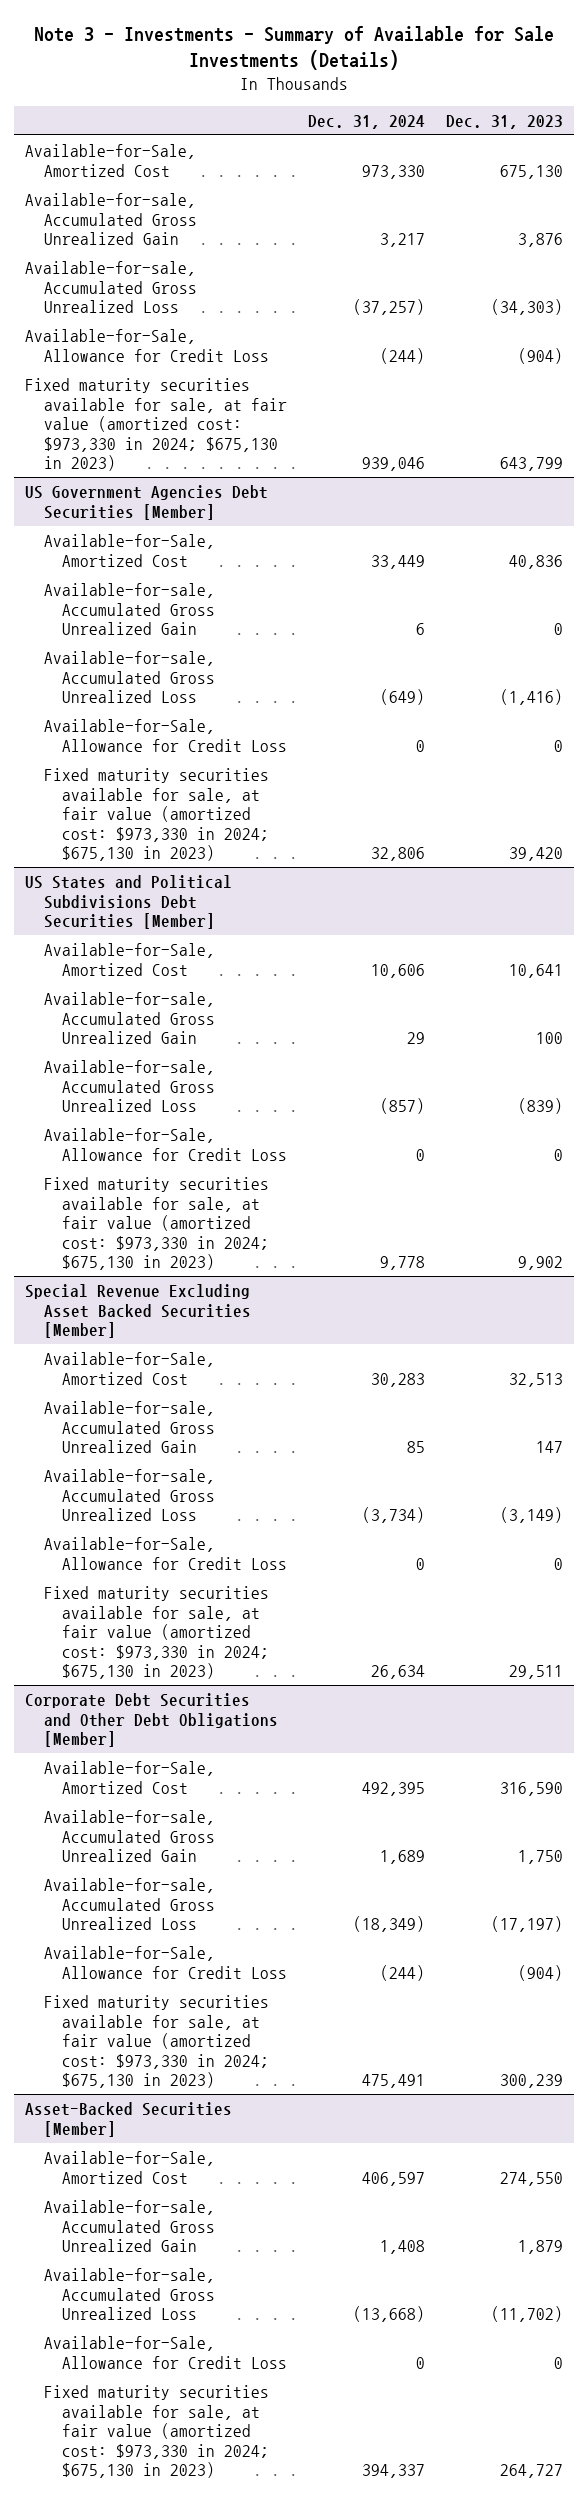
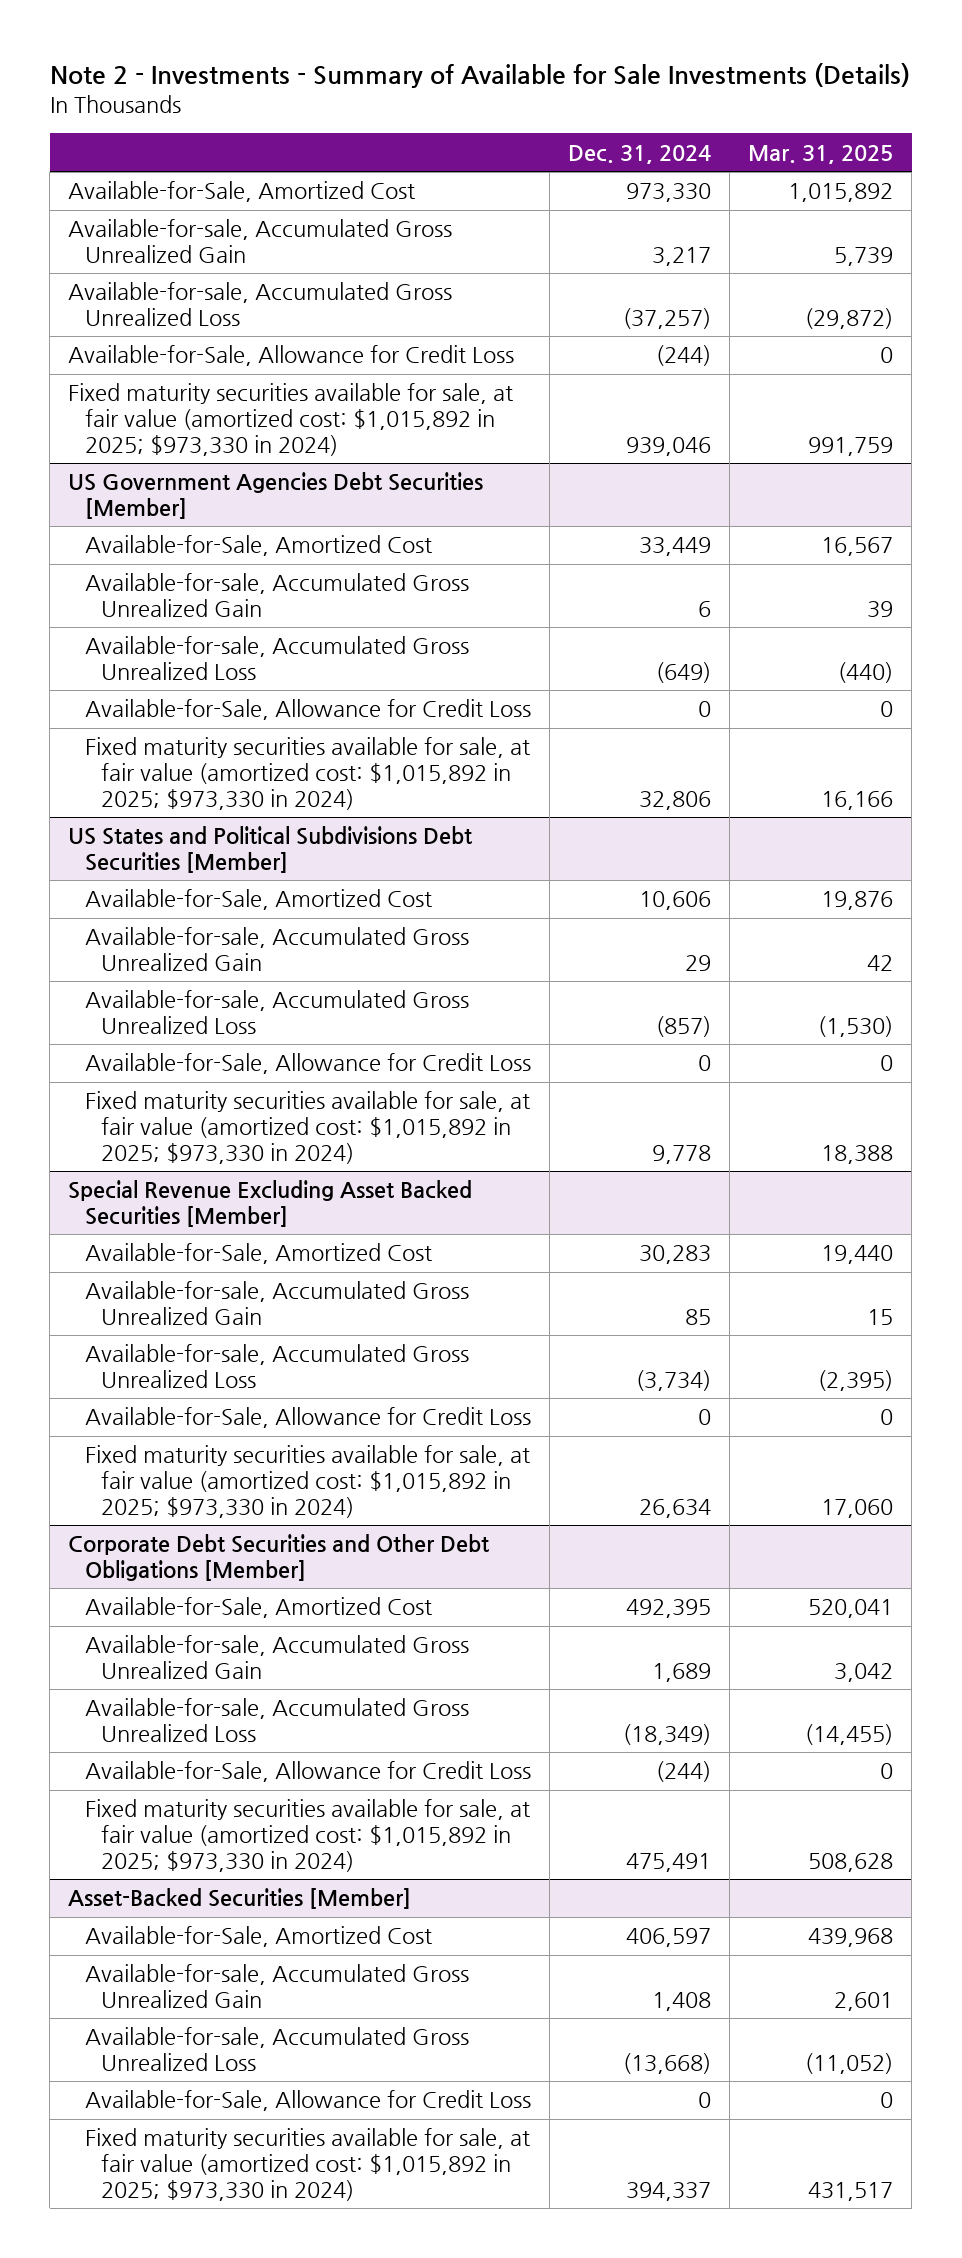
[34,26,555,71] Note 3 - Investments - Summary of Available for Sale Investments (Details) -> [49,63,910,89] Note 2 - Investments - Summary of Available for Sale Investments (Details)
[446,114,564,129] Dec. 31, 2023 -> none
none -> [748,144,894,164] Mar. 31, 2025
[24,378,287,472] Fixed maturity securities available for sale, at fair value (amortized cost: $973,330 in 2024; $675,130 in 2023) -> [68,383,514,456] Fixed maturity securities available for sale, at fair value (amortized cost: $1,015,892 in 2025; $973,330 in 2024)
[43,768,270,862] Fixed maturity securities available for sale, at fair value (amortized cost: $973,330 in 2024; $675,130 in 2023) -> [84,737,530,810] Fixed maturity securities available for sale, at fair value (amortized cost: $1,015,892 in 2025; $973,330 in 2024)
[43,1177,270,1271] Fixed maturity securities available for sale, at fair value (amortized cost: $973,330 in 2024; $675,130 in 2023) -> [84,1091,530,1164] Fixed maturity securities available for sale, at fair value (amortized cost: $1,015,892 in 2025; $973,330 in 2024)
[43,1586,270,1680] Fixed maturity securities available for sale, at fair value (amortized cost: $973,330 in 2024; $675,130 in 2023) -> [84,1445,530,1518] Fixed maturity securities available for sale, at fair value (amortized cost: $1,015,892 in 2025; $973,330 in 2024)
[43,1995,270,2089] Fixed maturity securities available for sale, at fair value (amortized cost: $973,330 in 2024; $675,130 in 2023) -> [84,1799,530,1872] Fixed maturity securities available for sale, at fair value (amortized cost: $1,015,892 in 2025; $973,330 in 2024)
[43,2385,270,2479] Fixed maturity securities available for sale, at fair value (amortized cost: $973,330 in 2024; $675,130 in 2023) -> [84,2128,530,2201] Fixed maturity securities available for sale, at fair value (amortized cost: $1,015,892 in 2025; $973,330 in 2024)

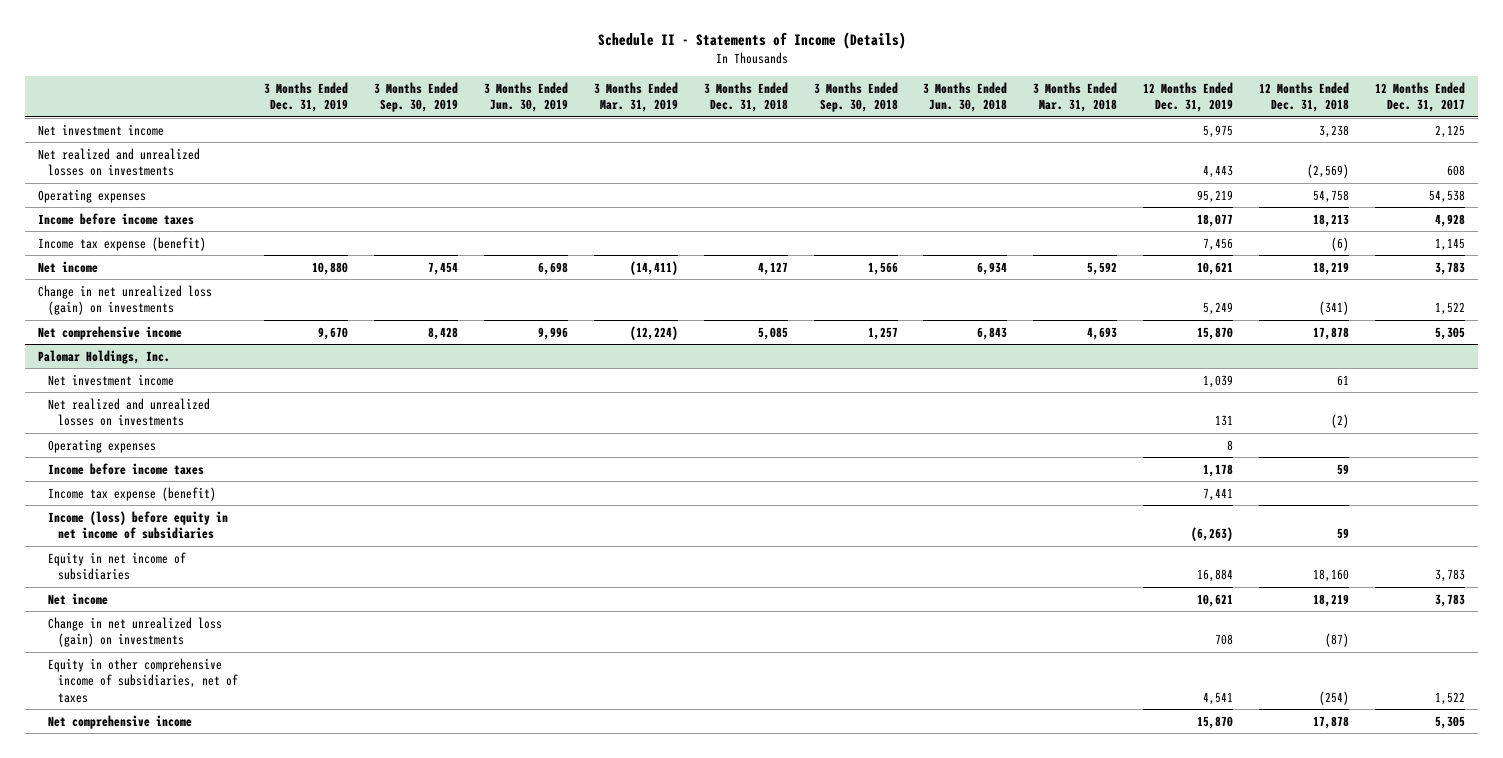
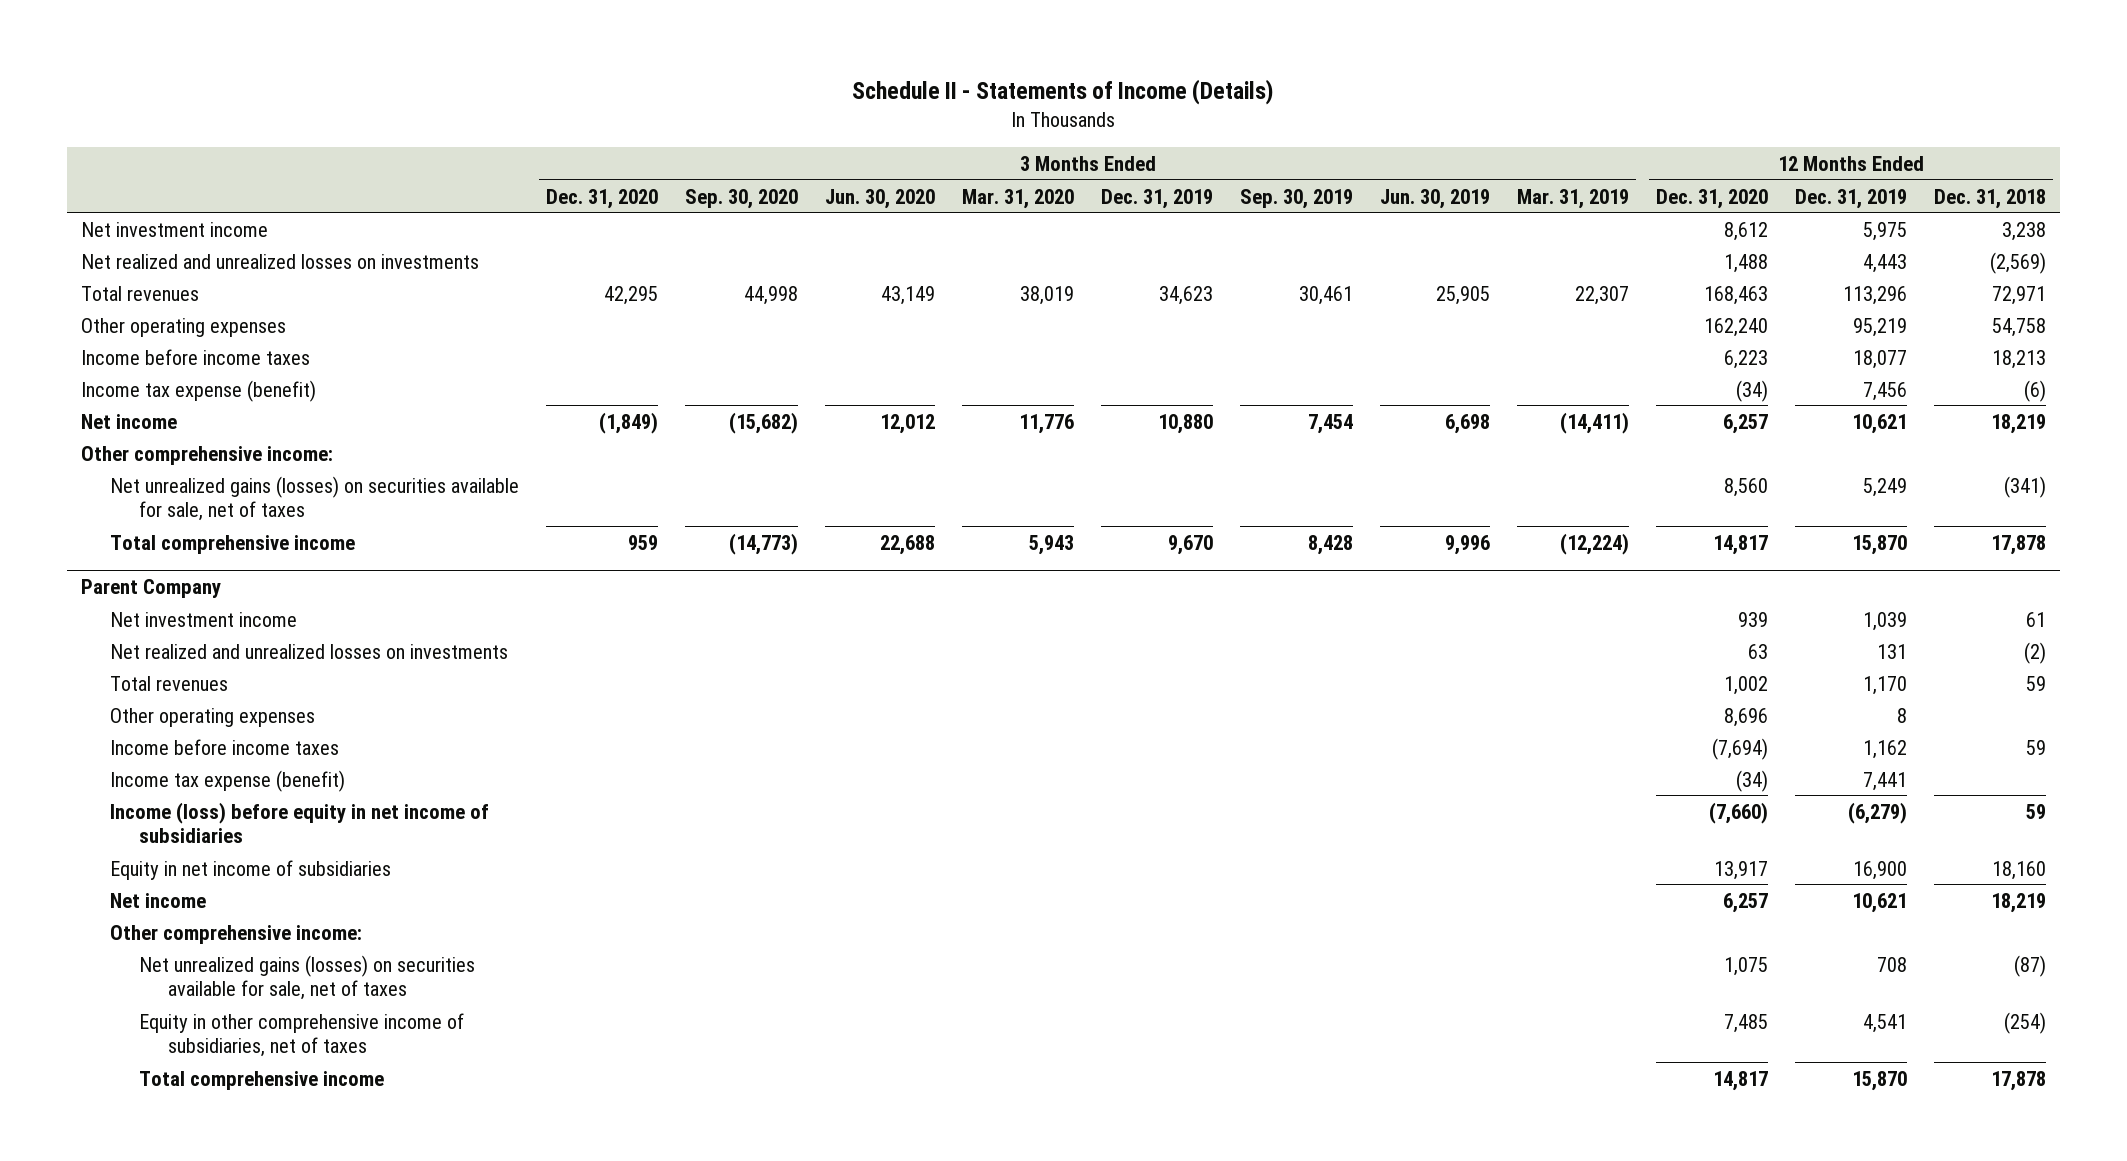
[703,81,788,113] 3 Months Ended Dec. 31, 2018 -> none
[813,81,898,113] 3 Months Ended Sep. 30, 2018 -> none
[923,81,1008,113] 3 Months Ended Jun. 30, 2018 -> none
[1033,81,1118,113] 3 Months Ended Mar. 31, 2018 -> none
[1375,81,1466,113] 12 Months Ended Dec. 31, 2017 -> none
none -> [545,188,658,209] Dec. 31, 2020
none -> [685,188,799,209] Sep. 30, 2020
none -> [825,188,936,209] Jun. 30, 2020
none -> [962,188,1075,209] Mar. 31, 2020
none -> [1656,188,1769,209] Dec. 31, 2020
none -> [80,285,199,301] Total revenues
[38,188,147,203] Operating expenses -> [80,317,286,337] Other operating expenses
none -> [80,445,333,465] Other comprehensive income:
[38,284,213,316] Change in net unrealized loss (gain) on investments -> [109,475,519,521] Net unrealized gains (losses) on securities available for sale, net of taxes
[38,325,183,340] Net comprehensive income -> [109,534,355,554] Total comprehensive income
[38,349,171,364] Palomar Holdings, Inc. -> [80,578,221,598] Parent Company
none -> [109,675,228,691] Total revenues
[48,438,157,453] Operating expenses -> [109,707,315,727] Other operating expenses
[1203,463,1234,477] 1,178 -> [1863,739,1908,759] 1,162
[1191,527,1234,542] (6,263) -> [1848,801,1908,824] (6,279)
[1197,569,1234,583] 16,884 -> [1853,860,1908,880] 16,900
none -> [109,924,362,944] Other comprehensive income:
[48,616,223,648] Change in net unrealized loss (gain) on investments -> [139,954,476,1000] Net unrealized gains (losses) on securities available for sale, net of taxes
[48,714,193,729] Net comprehensive income -> [139,1070,385,1090] Total comprehensive income

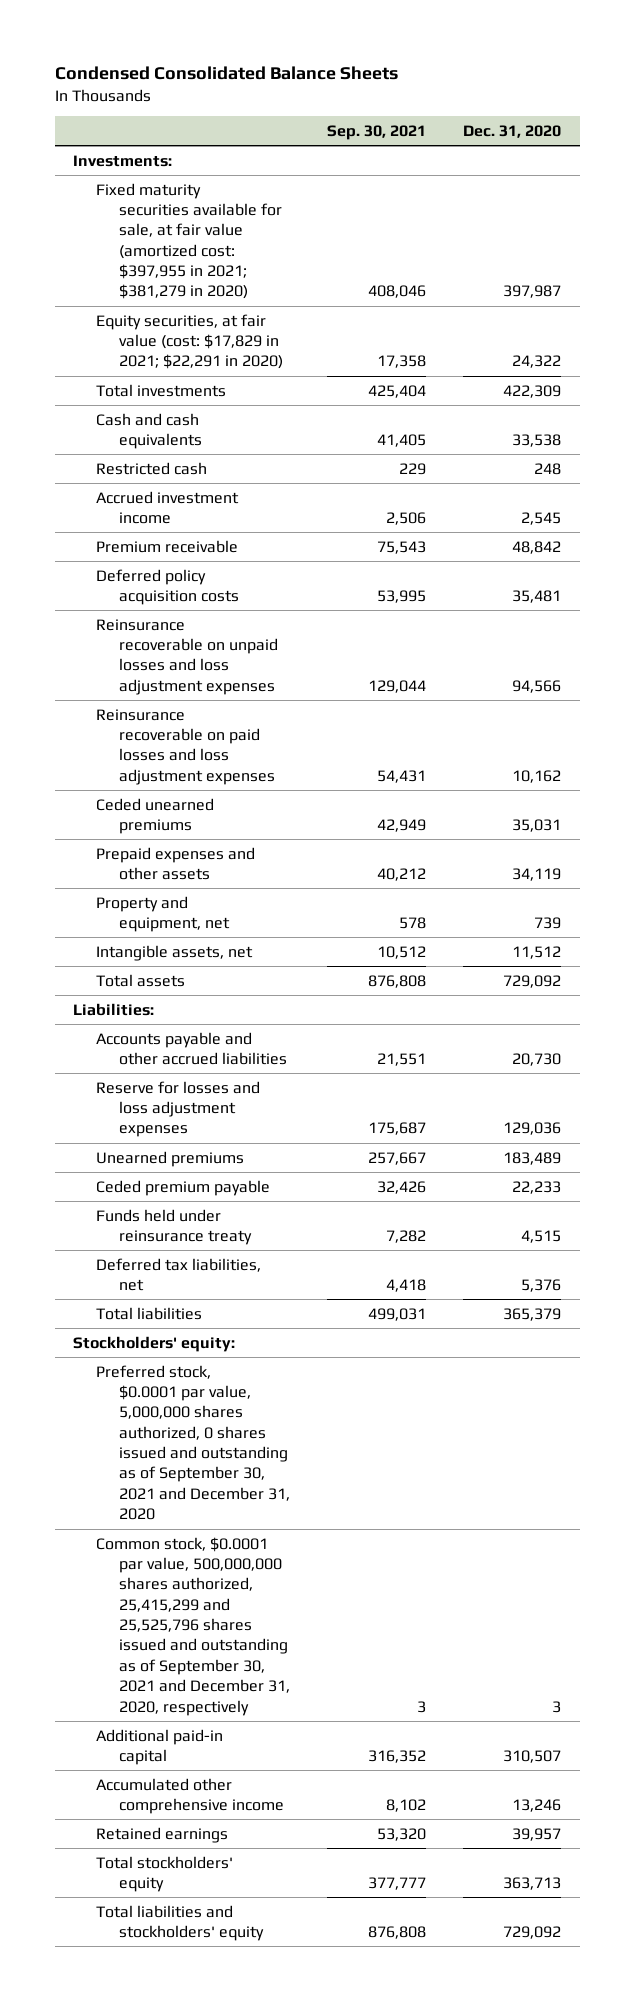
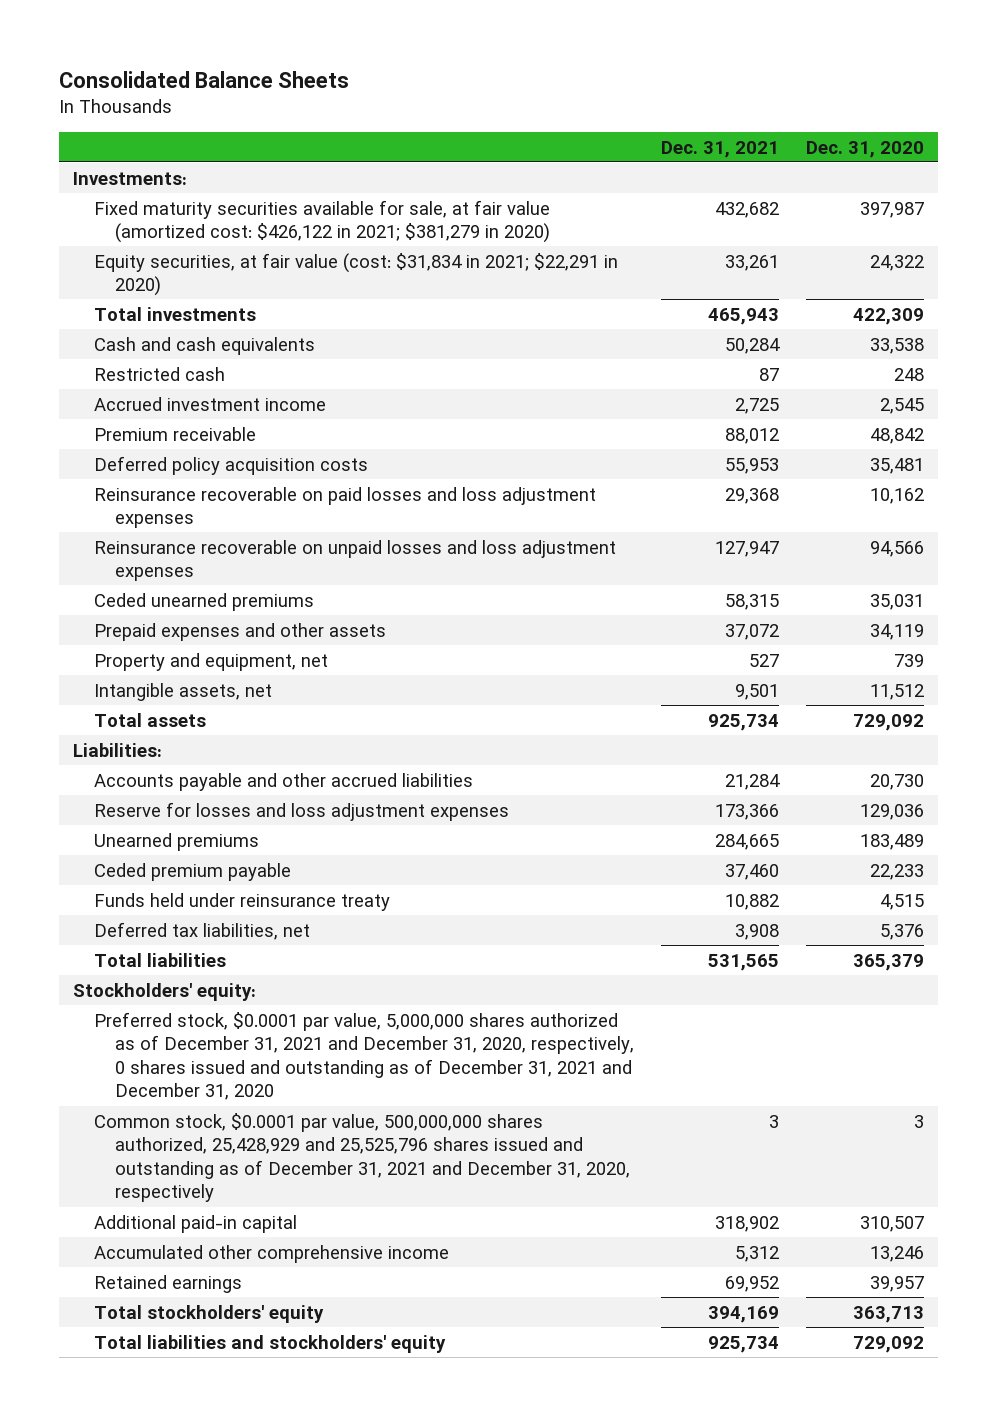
[54,66,398,81] Condensed Consolidated Balance Sheets -> [59,71,350,89] Consolidated Balance Sheets
[327,125,427,141] Sep. 30, 2021 -> none
none -> [660,140,779,158] Dec. 31, 2021
[96,182,283,300] Fixed maturity securities available for sale, at fair value (amortized cost: $397,955 in 2021; $381,279 in 2020) -> [93,199,550,244] Fixed maturity securities available for sale, at fair value (amortized cost: $426,122 in 2021; $381,279 in 2020)
[96,313,284,370] Equity securities, at fair value (cost: $17,829 in 2021; $22,291 in 2020) -> [93,252,618,297] Equity securities, at fair value (cost: $31,834 in 2021; $22,291 in 2020)
[96,618,279,695] Reinsurance recoverable on unpaid losses and loss adjustment expenses -> [93,539,616,582] Reinsurance recoverable on unpaid losses and loss adjustment expenses
[96,1364,291,1521] Preferred stock, $0.0001 par value, 5,000,000 shares authorized, 0 shares issued and outstanding as of September 30, 2021 and December 31, 2020 -> [93,1011,634,1101] Preferred stock, $0.0001 par value, 5,000,000 shares authorized as of December 31, 2021 and December 31, 2020, respectively, 0 shares issued and outstanding as of December 31, 2021 and December 31, 2020
[96,1536,291,1716] Common stock, $0.0001 par value, 500,000,000 shares authorized, 25,415,299 and 25,525,796 shares issued and outstanding as of September 30, 2021 and December 31, 2020, respectively -> [93,1112,630,1203] Common stock, $0.0001 par value, 500,000,000 shares authorized, 25,428,929 and 25,525,796 shares issued and outstanding as of December 31, 2021 and December 31, 2020, respectively

